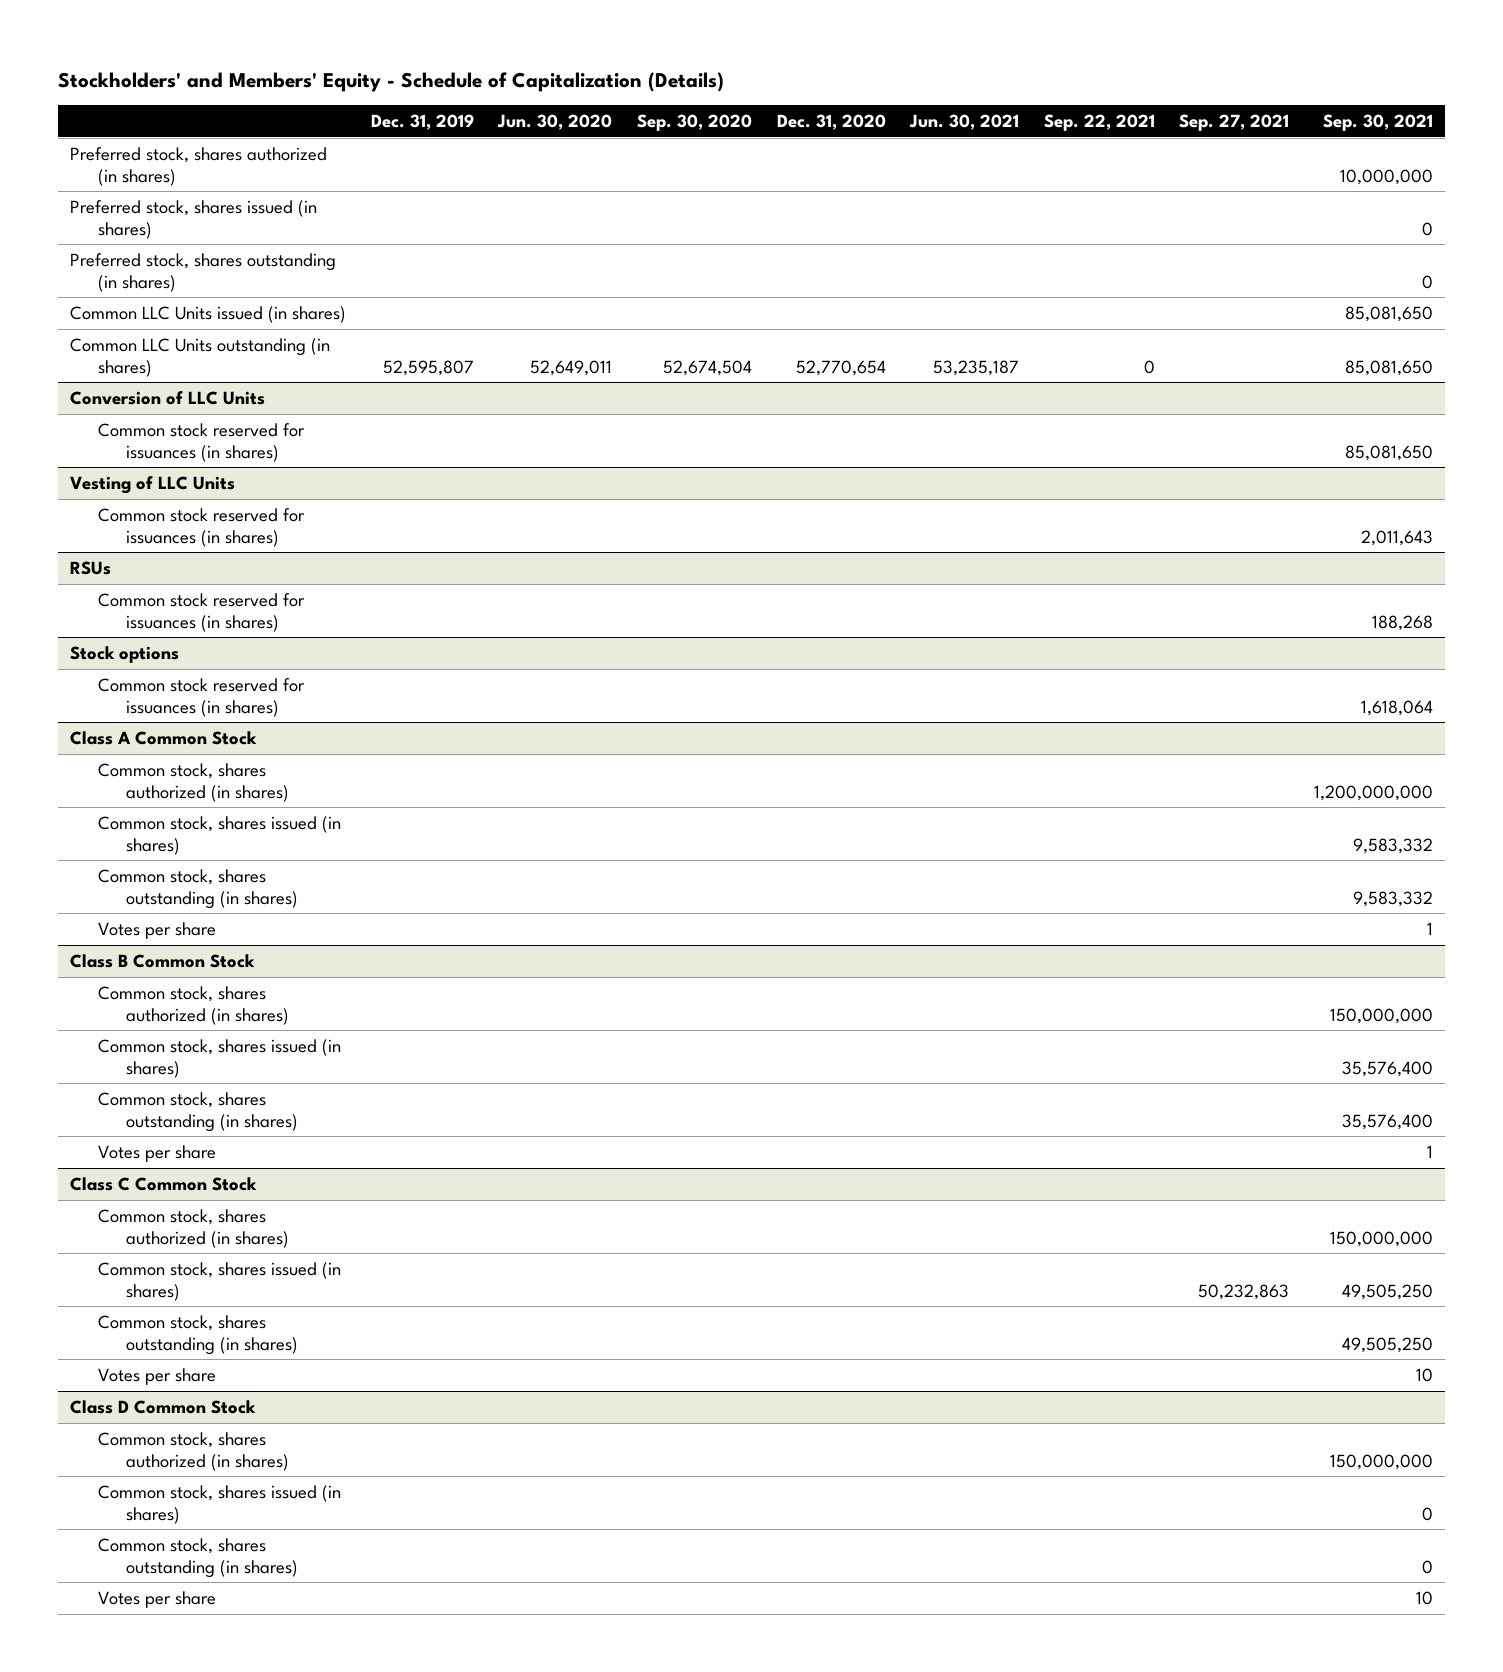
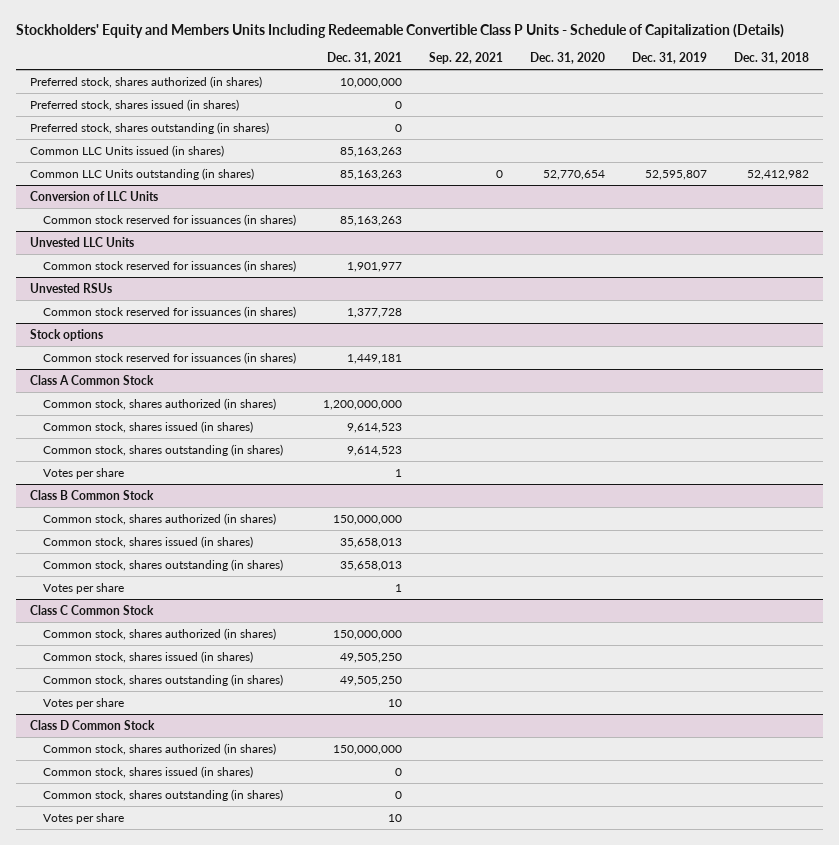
[58,71,725,92] Stockholders' and Members' Equity - Schedule of Capitalization (Details) -> [16,23,785,38] Stockholders' Equity and Members Units Including Redeemable Convertible Class P Units - Schedule of Capitalization (Details)
[497,113,613,130] Jun. 30, 2020 -> none
[637,113,753,131] Sep. 30, 2020 -> none
[909,113,1020,130] Jun. 30, 2021 -> none
[1179,113,1290,131] Sep. 27, 2021 -> none
[1322,113,1433,131] Sep. 30, 2021 -> none
none -> [327,52,403,65] Dec. 31, 2021
none -> [734,52,810,65] Dec. 31, 2018
[70,475,236,494] Vesting of LLC Units -> [29,236,134,247] Unvested LLC Units
[70,560,112,575] RSUs -> [29,282,112,293] Unvested RSUs

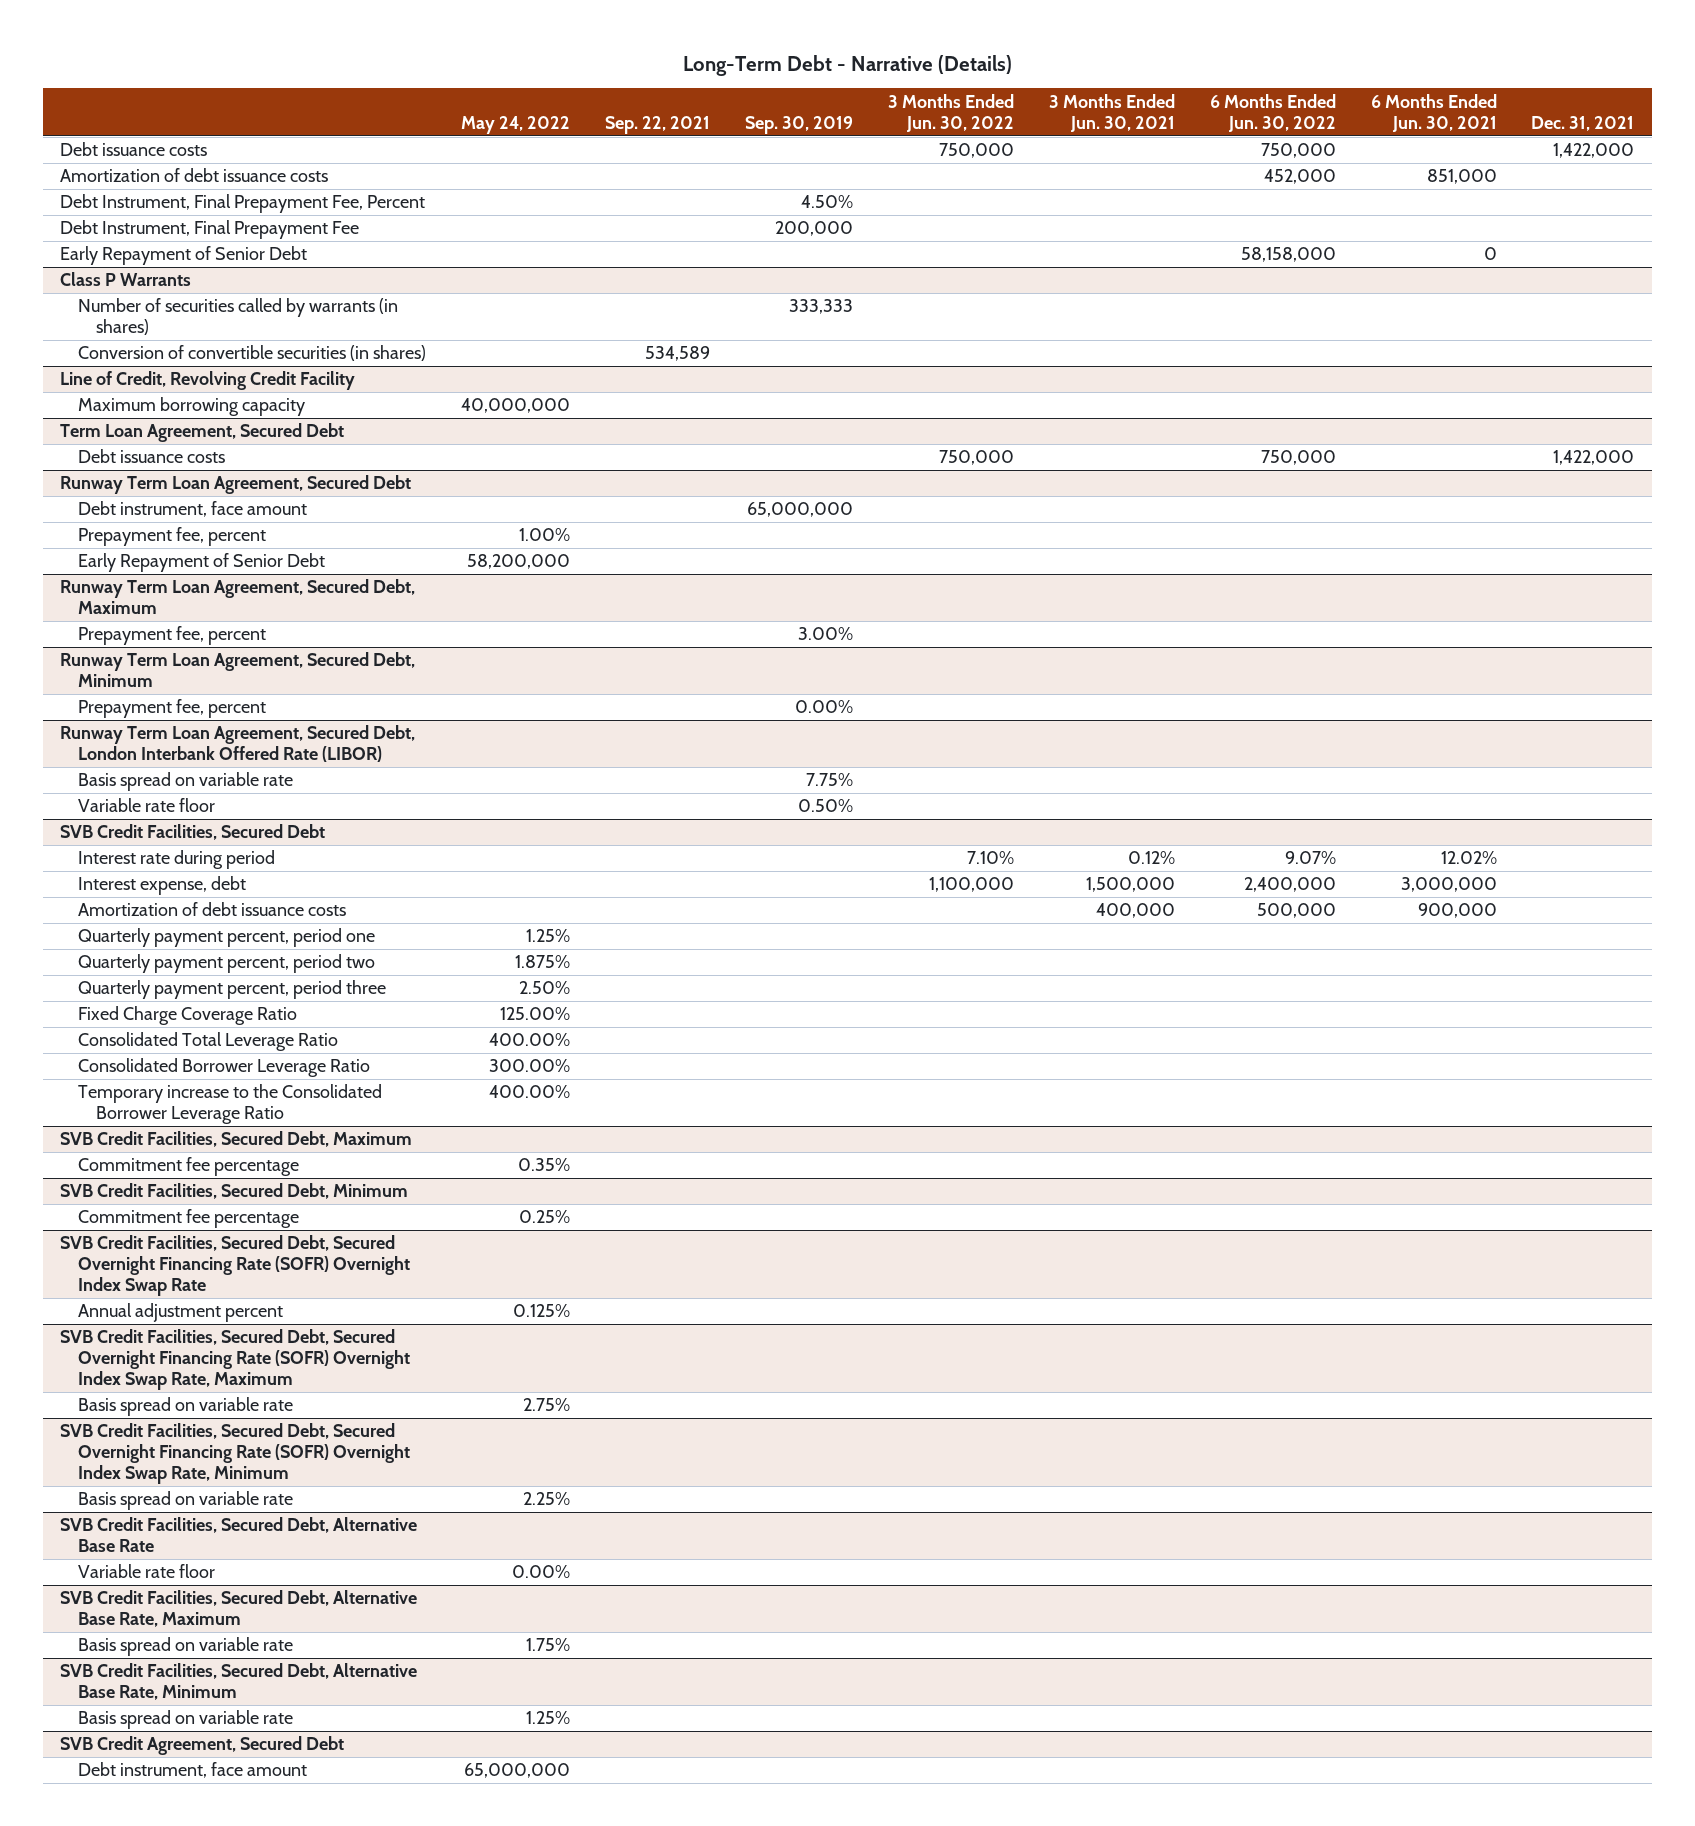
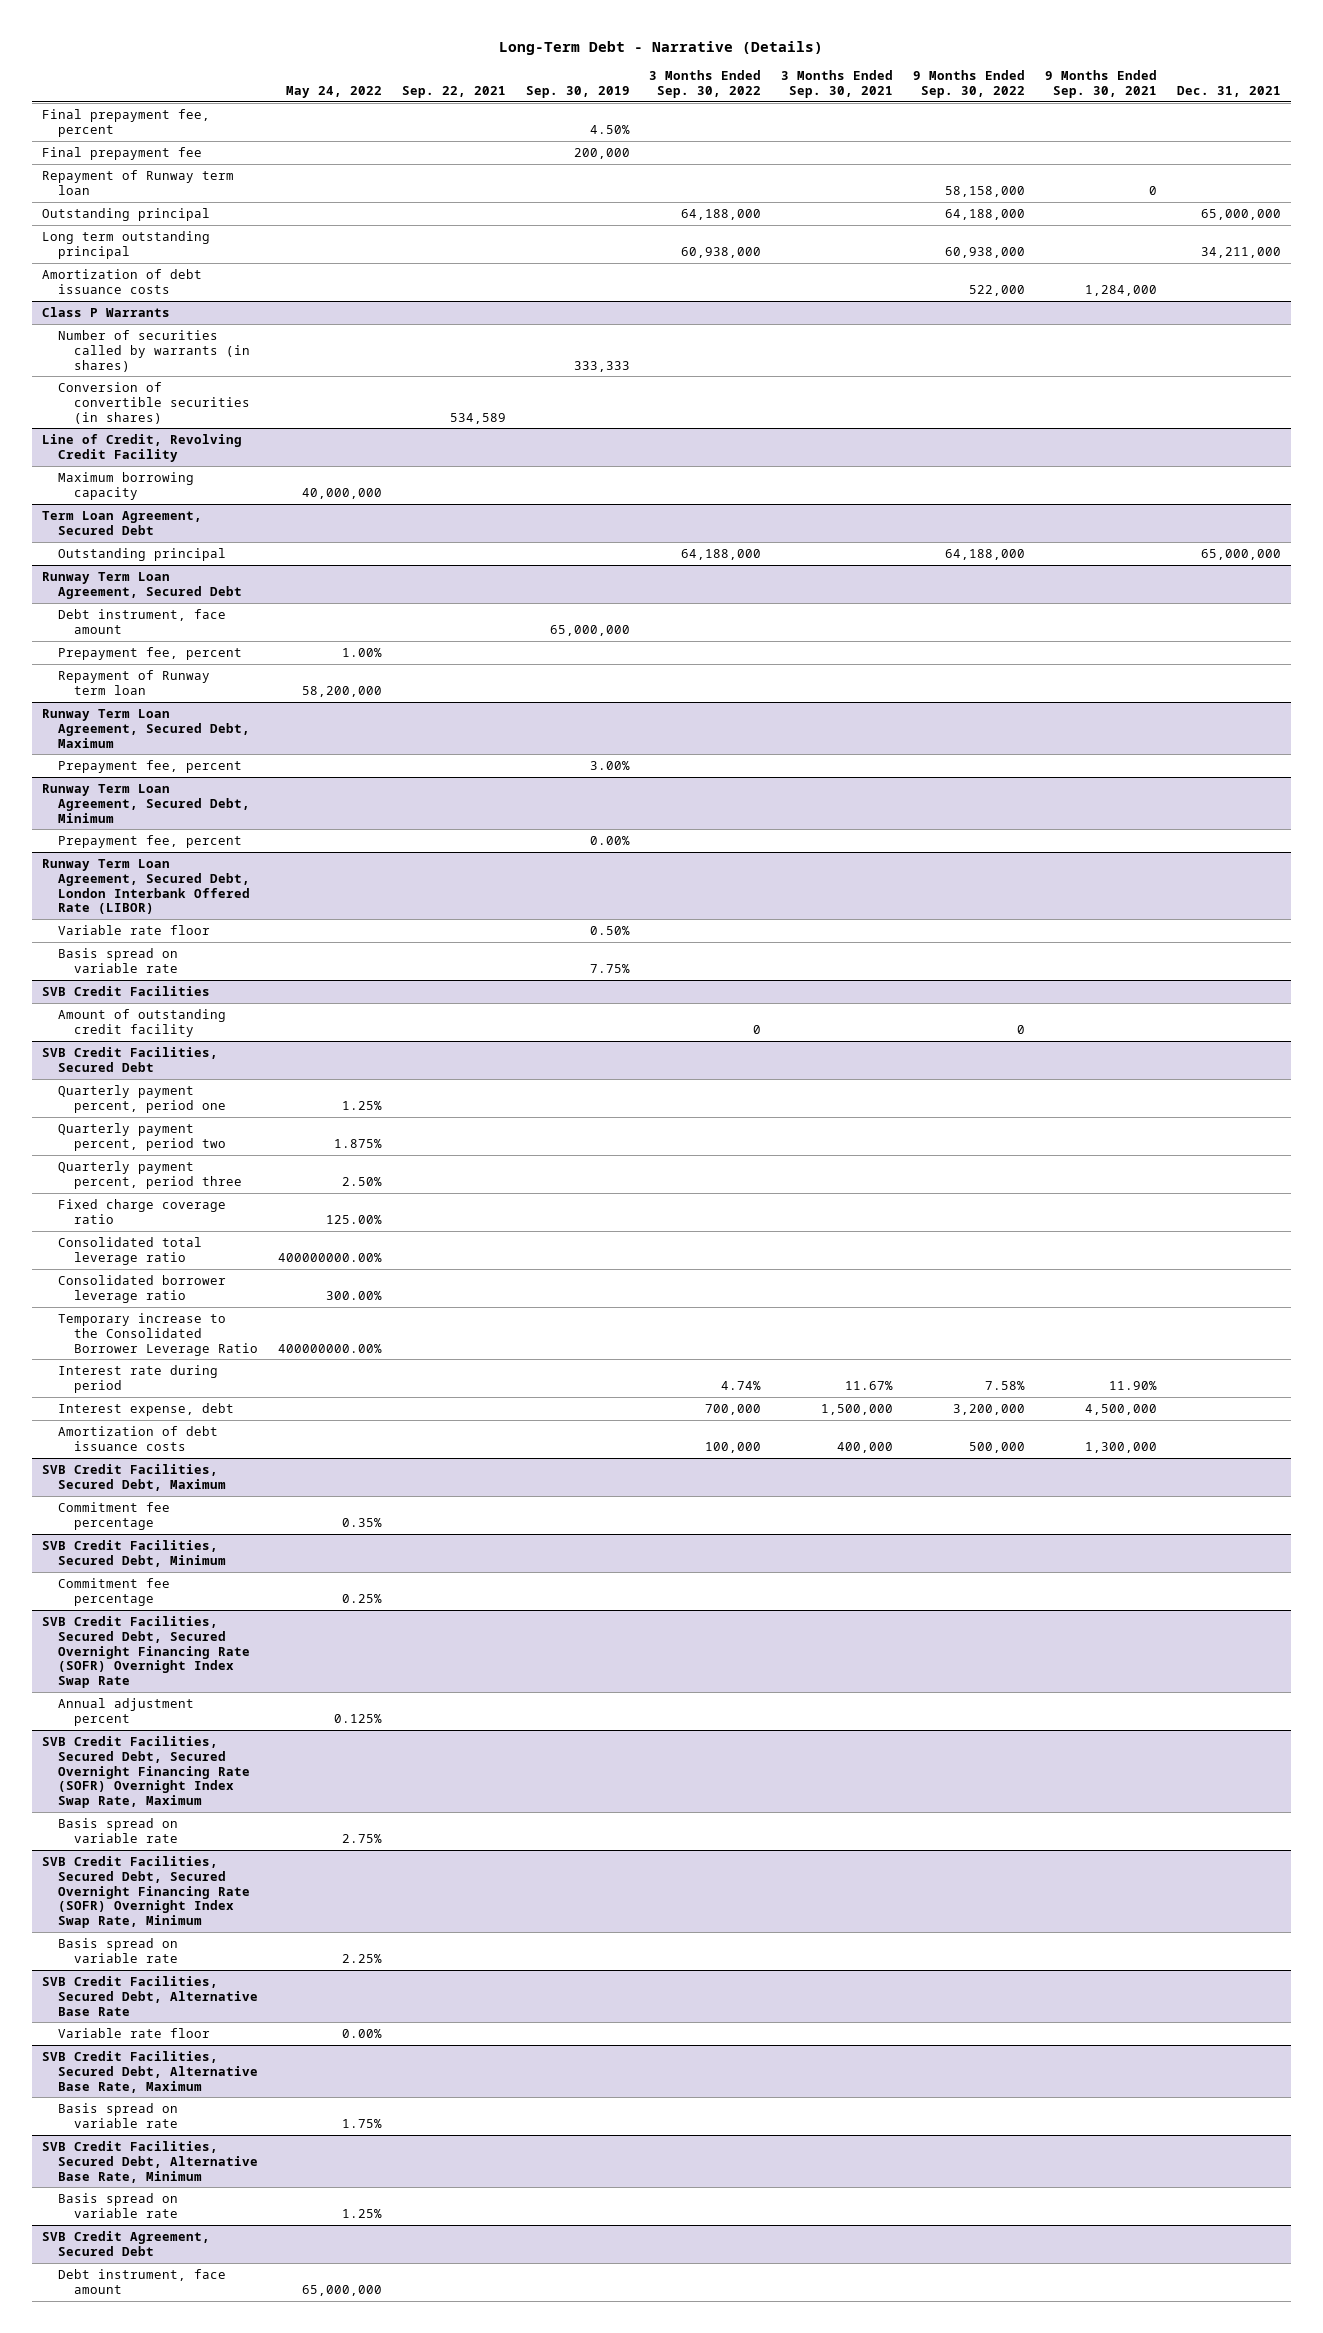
[887,93,1014,132] 3 Months Ended Jun. 30, 2022 -> none
[1048,93,1175,132] 3 Months Ended Jun. 30, 2021 -> none
[1209,93,1336,132] 6 Months Ended Jun. 30, 2022 -> none
[1370,93,1497,132] 6 Months Ended Jun. 30, 2021 -> none
none -> [649,70,762,99] 3 Months Ended Sep. 30, 2022
none -> [781,70,894,99] 3 Months Ended Sep. 30, 2021
none -> [913,70,1026,99] 9 Months Ended Sep. 30, 2022
none -> [1045,70,1158,99] 9 Months Ended Sep. 30, 2021
[60,142,208,157] Debt issuance costs -> none
none -> [41,109,210,137] Final prepayment fee, percent
none -> [41,147,202,161] Final prepayment fee
none -> [41,170,234,195] Repayment of Runway term loan
none -> [41,208,210,222] Outstanding principal
none -> [41,231,210,259] Long term outstanding principal
[60,194,426,214] Debt Instrument, Final Prepayment Fee, Percent -> none
[60,220,360,240] Debt Instrument, Final Prepayment Fee -> none
[60,246,308,266] Early Repayment of Senior Debt -> none
[77,449,225,464] Debt issuance costs -> none
none -> [57,548,226,562] Outstanding principal
[77,553,325,573] Early Repayment of Senior Debt -> [57,670,210,695] Repayment of Runway term loan
[77,772,293,792] Basis spread on variable rate -> [57,948,178,973] Basis spread on variable rate
none -> [41,986,210,997] SVB Credit Facilities
none -> [57,1009,226,1037] Amount of outstanding credit facility
[77,1006,297,1026] Fixed Charge Coverage Ratio -> [57,1199,226,1224] Fixed charge coverage ratio
[77,1032,338,1052] Consolidated Total Leverage Ratio -> [57,1237,202,1265] Consolidated total leverage ratio
[488,1033,570,1047] 400.00% -> [277,1252,382,1262] 400000000.00%
[77,1058,370,1078] Consolidated Borrower Leverage Ratio -> [57,1275,226,1303] Consolidated borrower leverage ratio
[488,1085,570,1099] 400.00% -> [277,1343,382,1353] 400000000.00%
[77,850,275,870] Interest rate during period -> [57,1365,218,1393] Interest rate during period
[77,876,246,896] Interest expense, debt -> [57,1403,234,1417] Interest expense, debt
[77,902,346,917] Amortization of debt issuance costs -> [57,1426,218,1451] Amortization of debt issuance costs

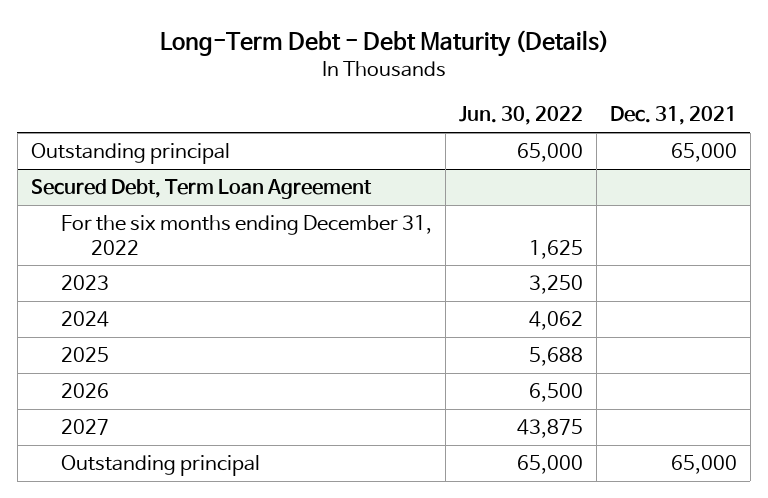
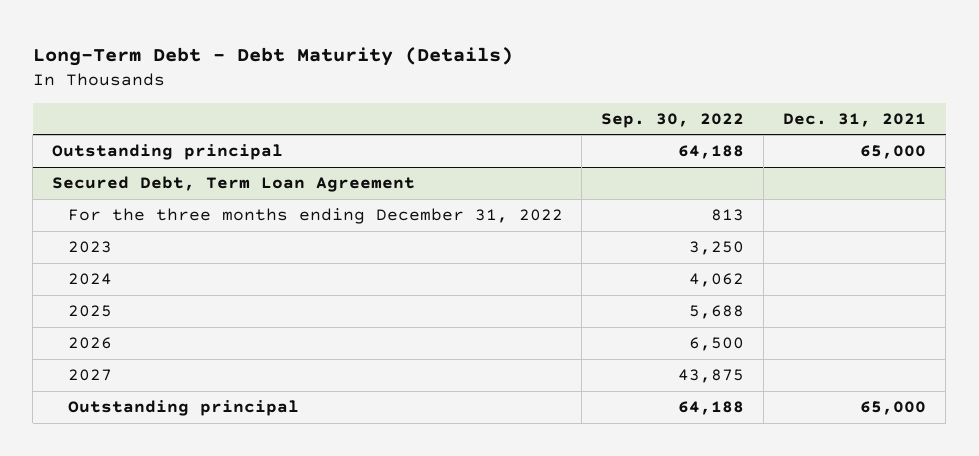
[458,106,583,126] Jun. 30, 2022 -> none
none -> [601,112,745,128] Sep. 30, 2022
[60,215,432,255] For the six months ending December 31, 2022 -> [67,208,563,225] For the three months ending December 31, 2022

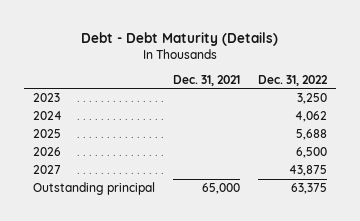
[32,46,513,66] Long-Term Debt - Debt Maturity (Details) -> [81,31,279,46] Debt - Debt Maturity (Details)
[601,112,745,128] Sep. 30, 2022 -> none
none -> [257,74,328,86] Dec. 31, 2022
none -> [33,93,61,103] 2023
none -> [33,111,63,121] 2024
none -> [33,129,62,139] 2025
none -> [33,147,62,157] 2026
none -> [33,165,62,175] 2027
[52,176,416,193] Secured Debt, Term Loan Agreement -> none
[67,208,563,225] For the three months ending December 31, 2022 -> none
[67,241,112,254] 2023 -> none
[67,273,112,286] 2024 -> none
[67,305,112,318] 2025 -> none
[67,337,112,350] 2026 -> none
[67,369,112,382] 2027 -> none
[67,400,299,417] Outstanding principal -> none

